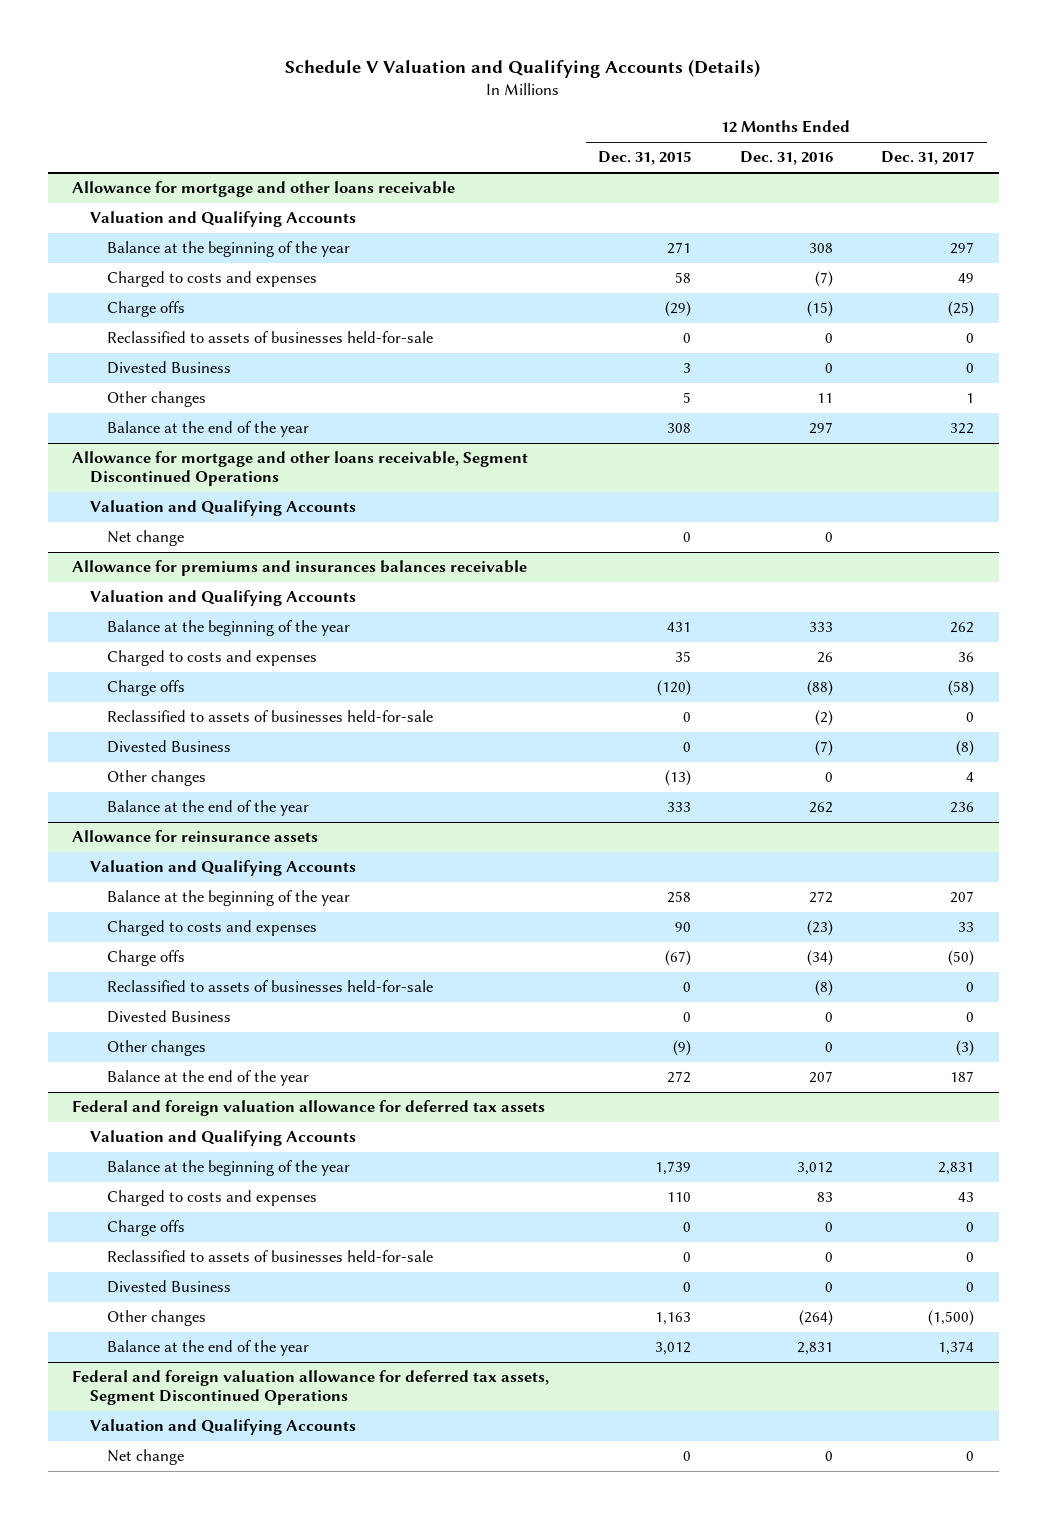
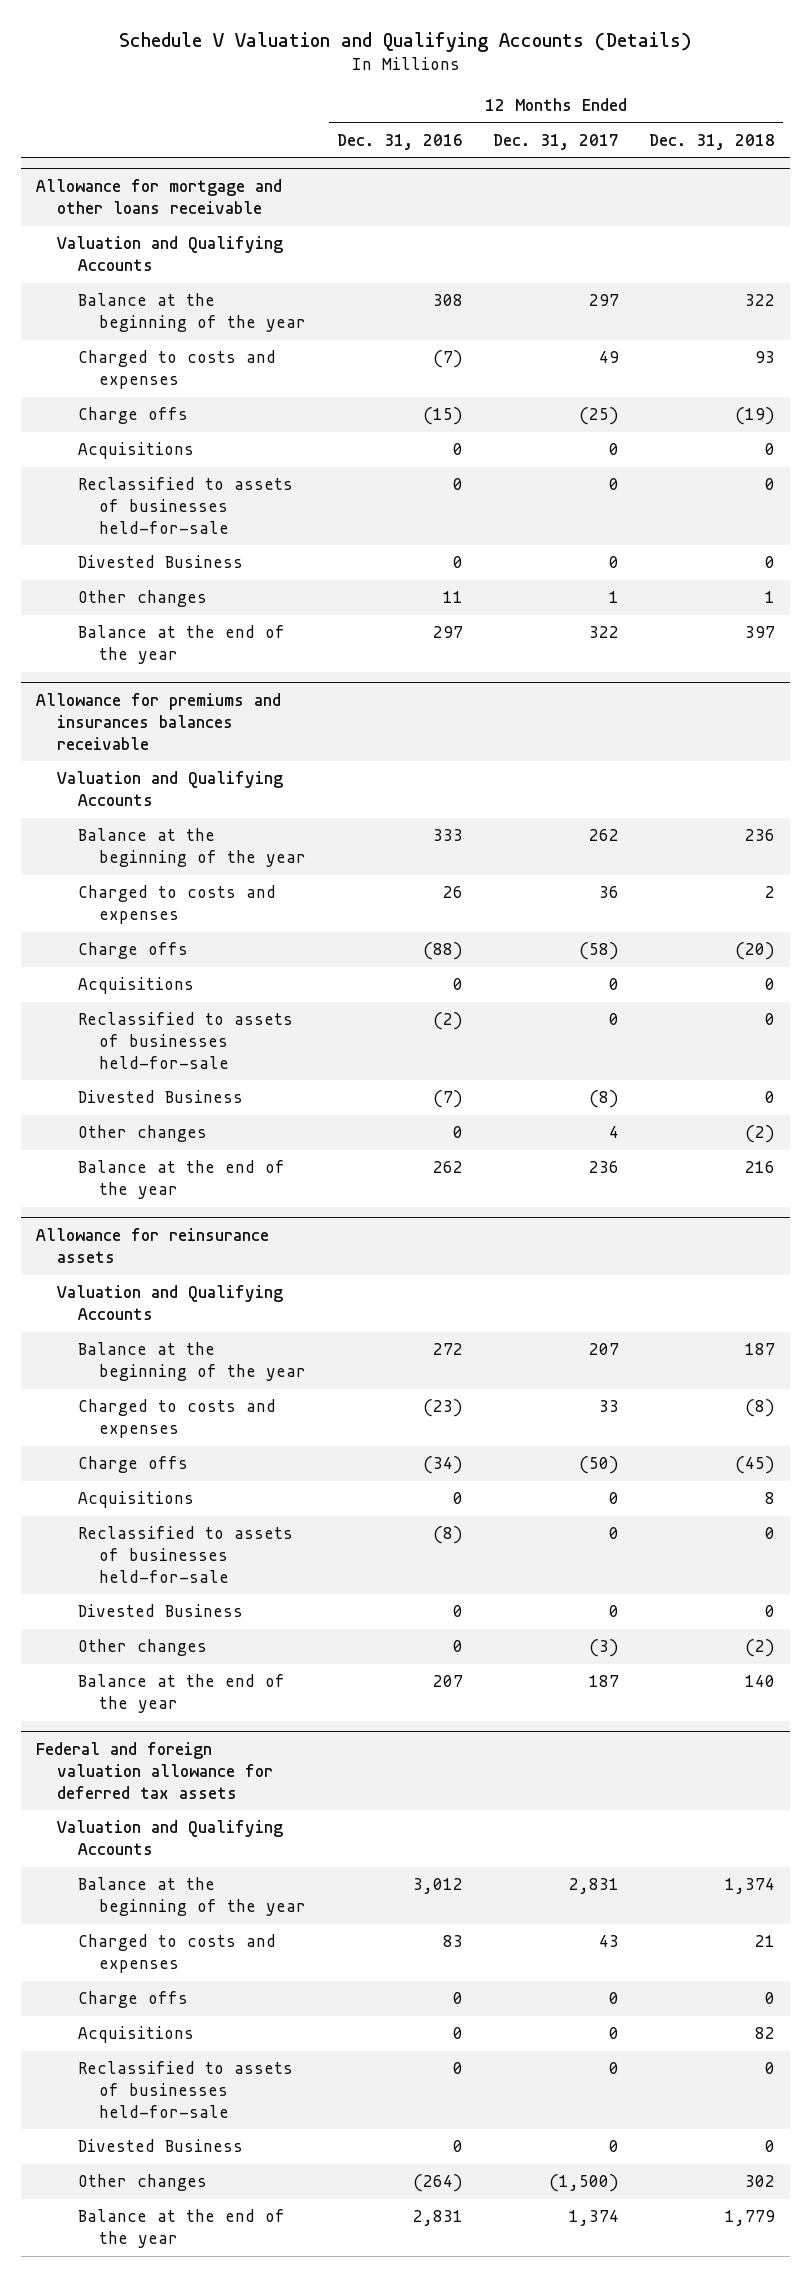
[598,151,692,166] Dec. 31, 2015 -> none
none -> [649,133,776,150] Dec. 31, 2018
none -> [78,442,195,460] Acquisitions
[72,451,529,487] Allowance for mortgage and other loans receivable, Segment Discontinued Operations -> none
[89,500,356,517] Valuation and Qualifying Accounts -> none
[106,530,184,547] Net change -> none
none -> [78,977,195,995] Acquisitions
none -> [78,1491,195,1509] Acquisitions
none -> [78,2026,195,2044] Acquisitions
[72,1370,550,1406] Federal and foreign valuation allowance for deferred tax assets, Segment Discontinued Operations -> none
[89,1419,356,1436] Valuation and Qualifying Accounts -> none
[106,1449,184,1466] Net change -> none

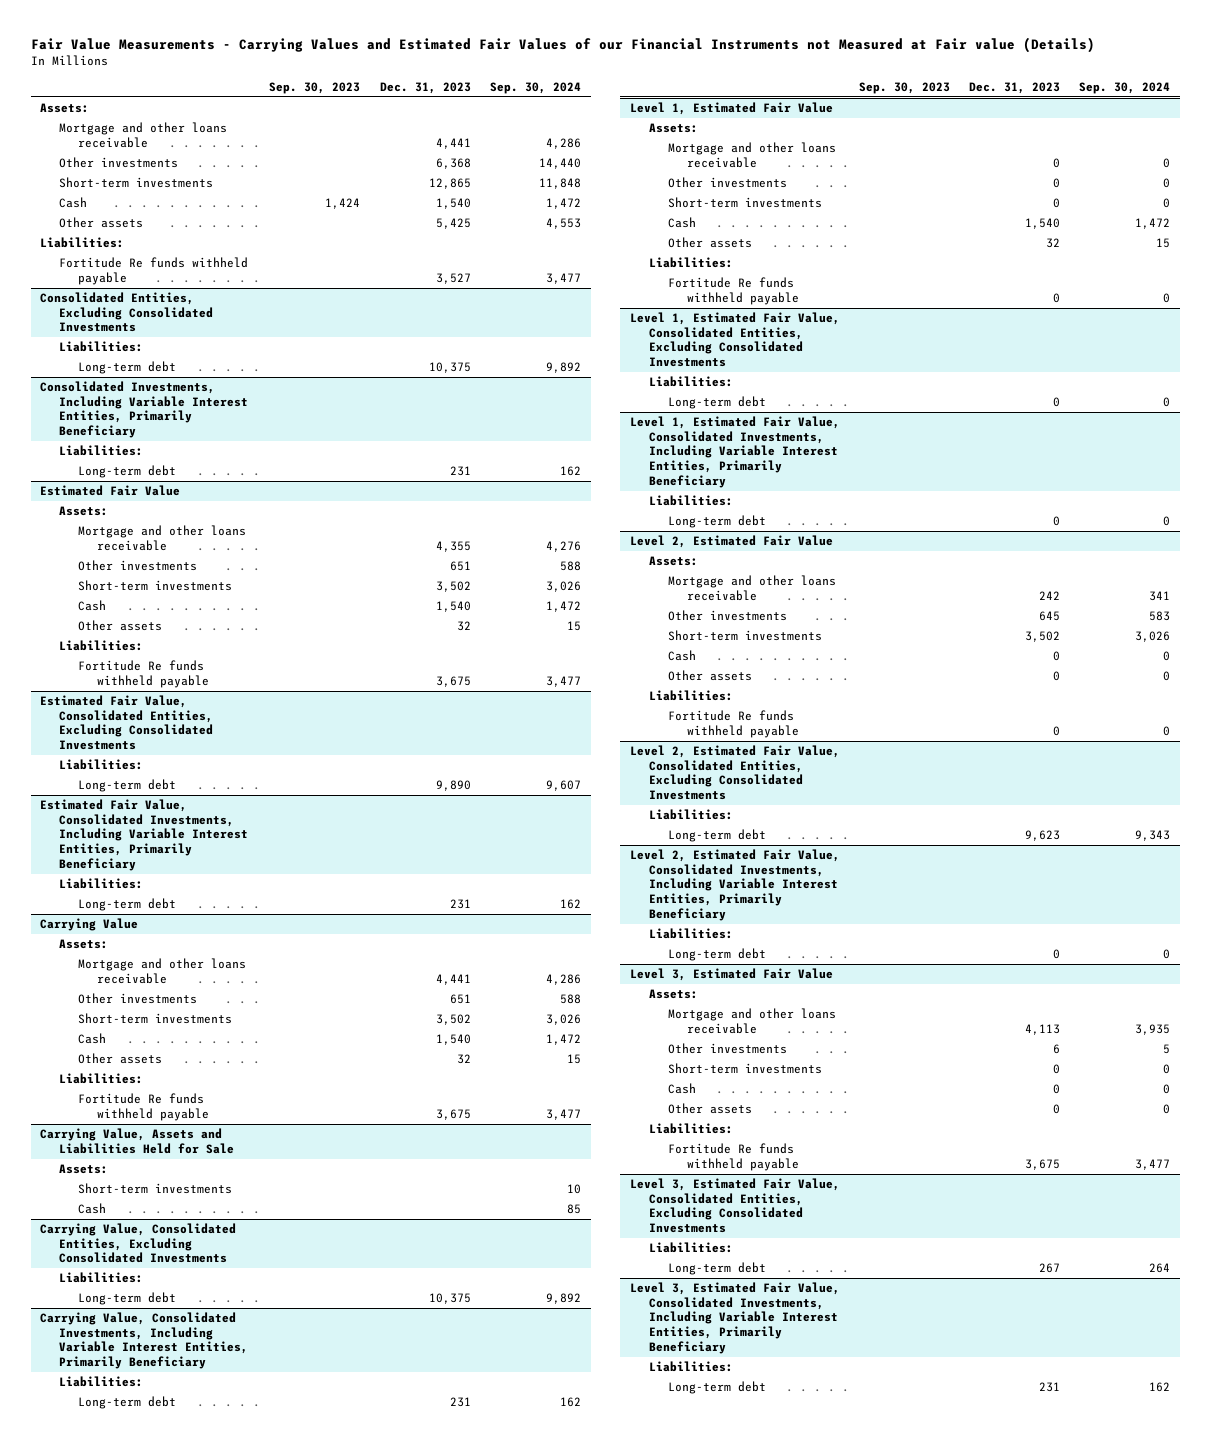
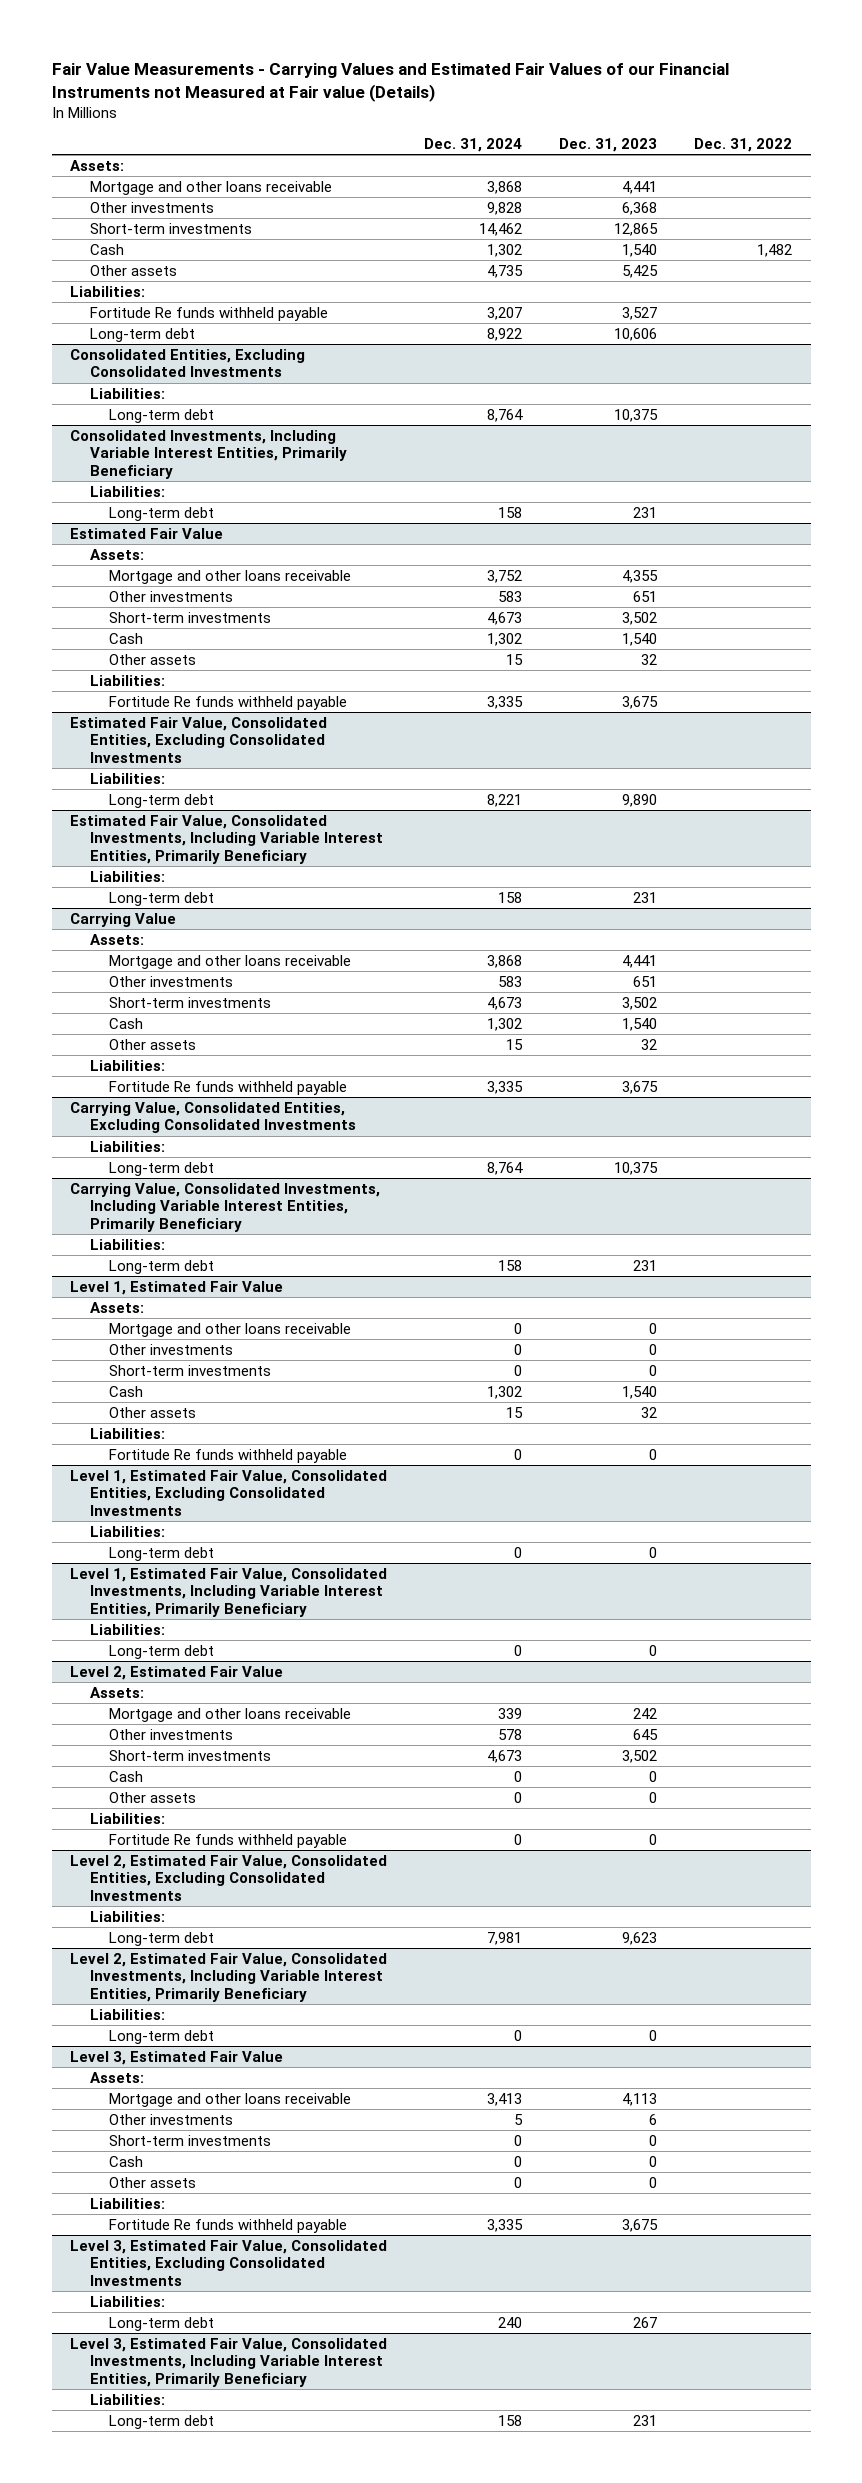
[269,81,361,94] Sep. 30, 2023 -> none
[489,81,581,94] Sep. 30, 2024 -> none
none -> [424,137,523,152] Dec. 31, 2024
none -> [694,137,793,152] Dec. 31, 2022
none -> [89,327,195,342] Long-term debt
[40,1128,235,1154] Carrying Value, Assets and Liabilities Held for Sale -> none
[59,1164,109,1175] Assets: -> none
[78,1183,233,1195] Short-term investments -> none
[78,1203,107,1215] Cash -> none

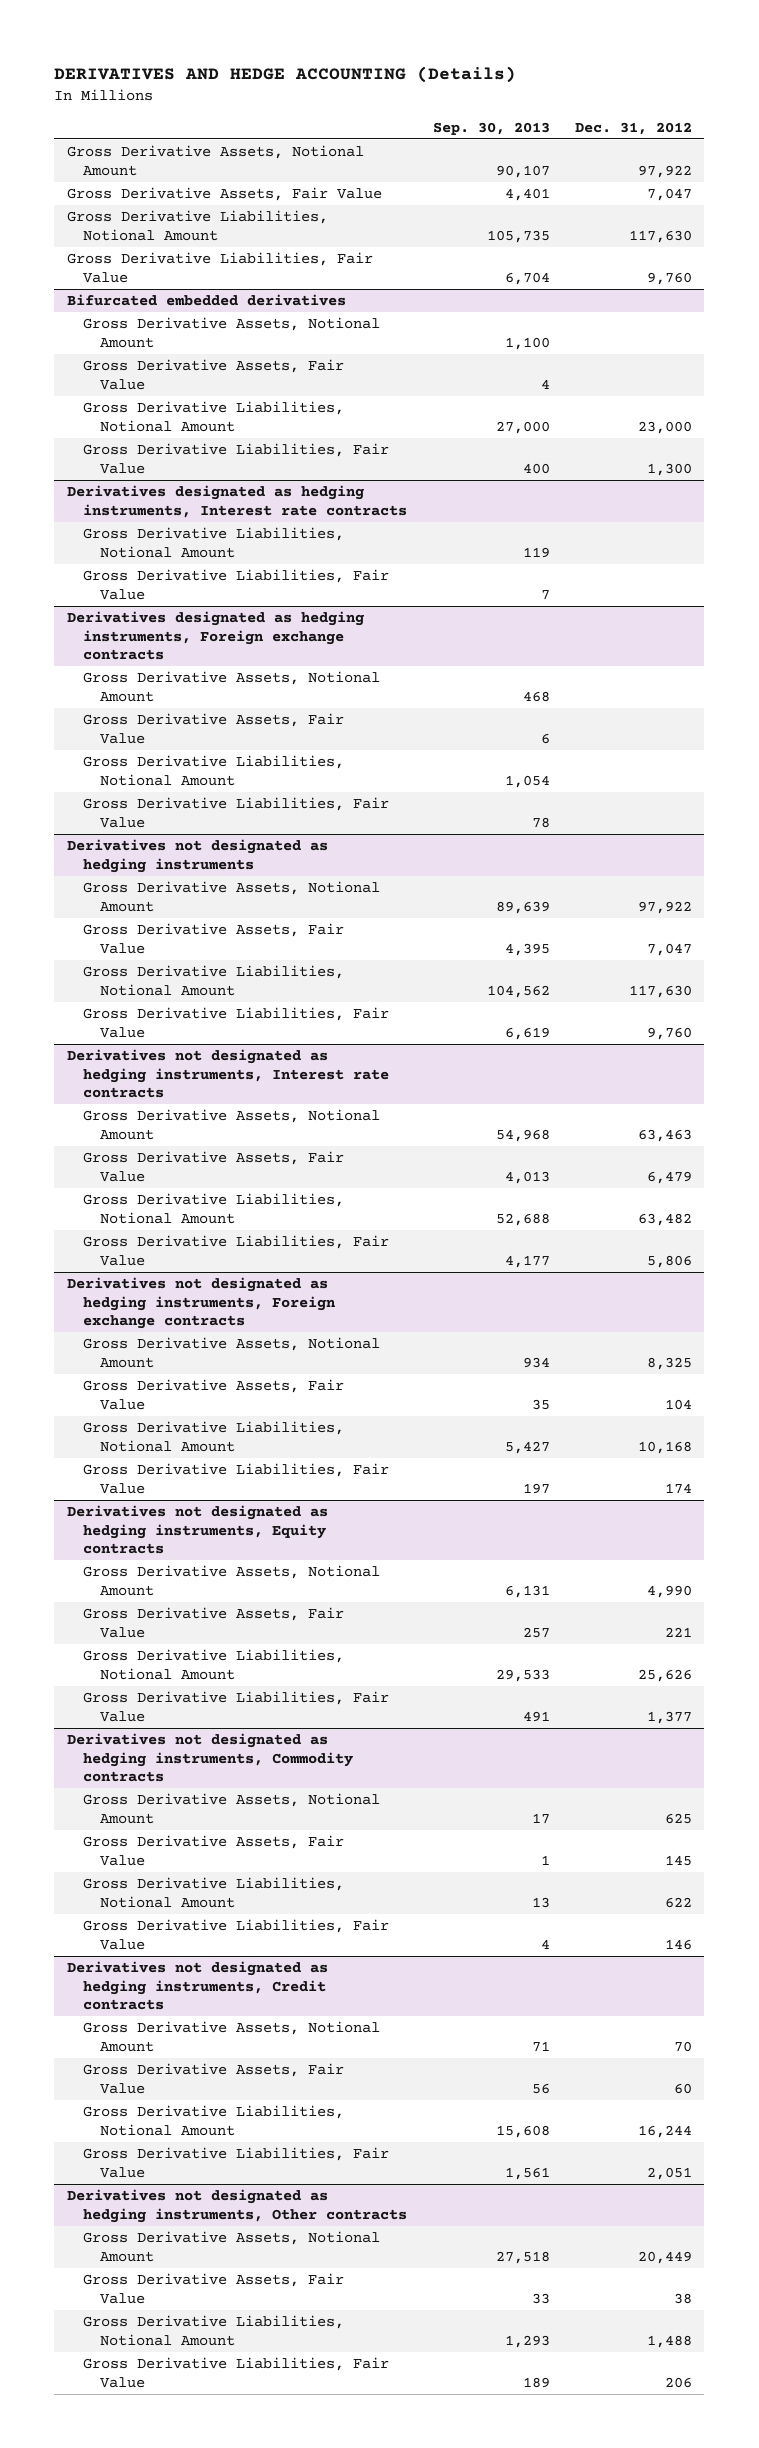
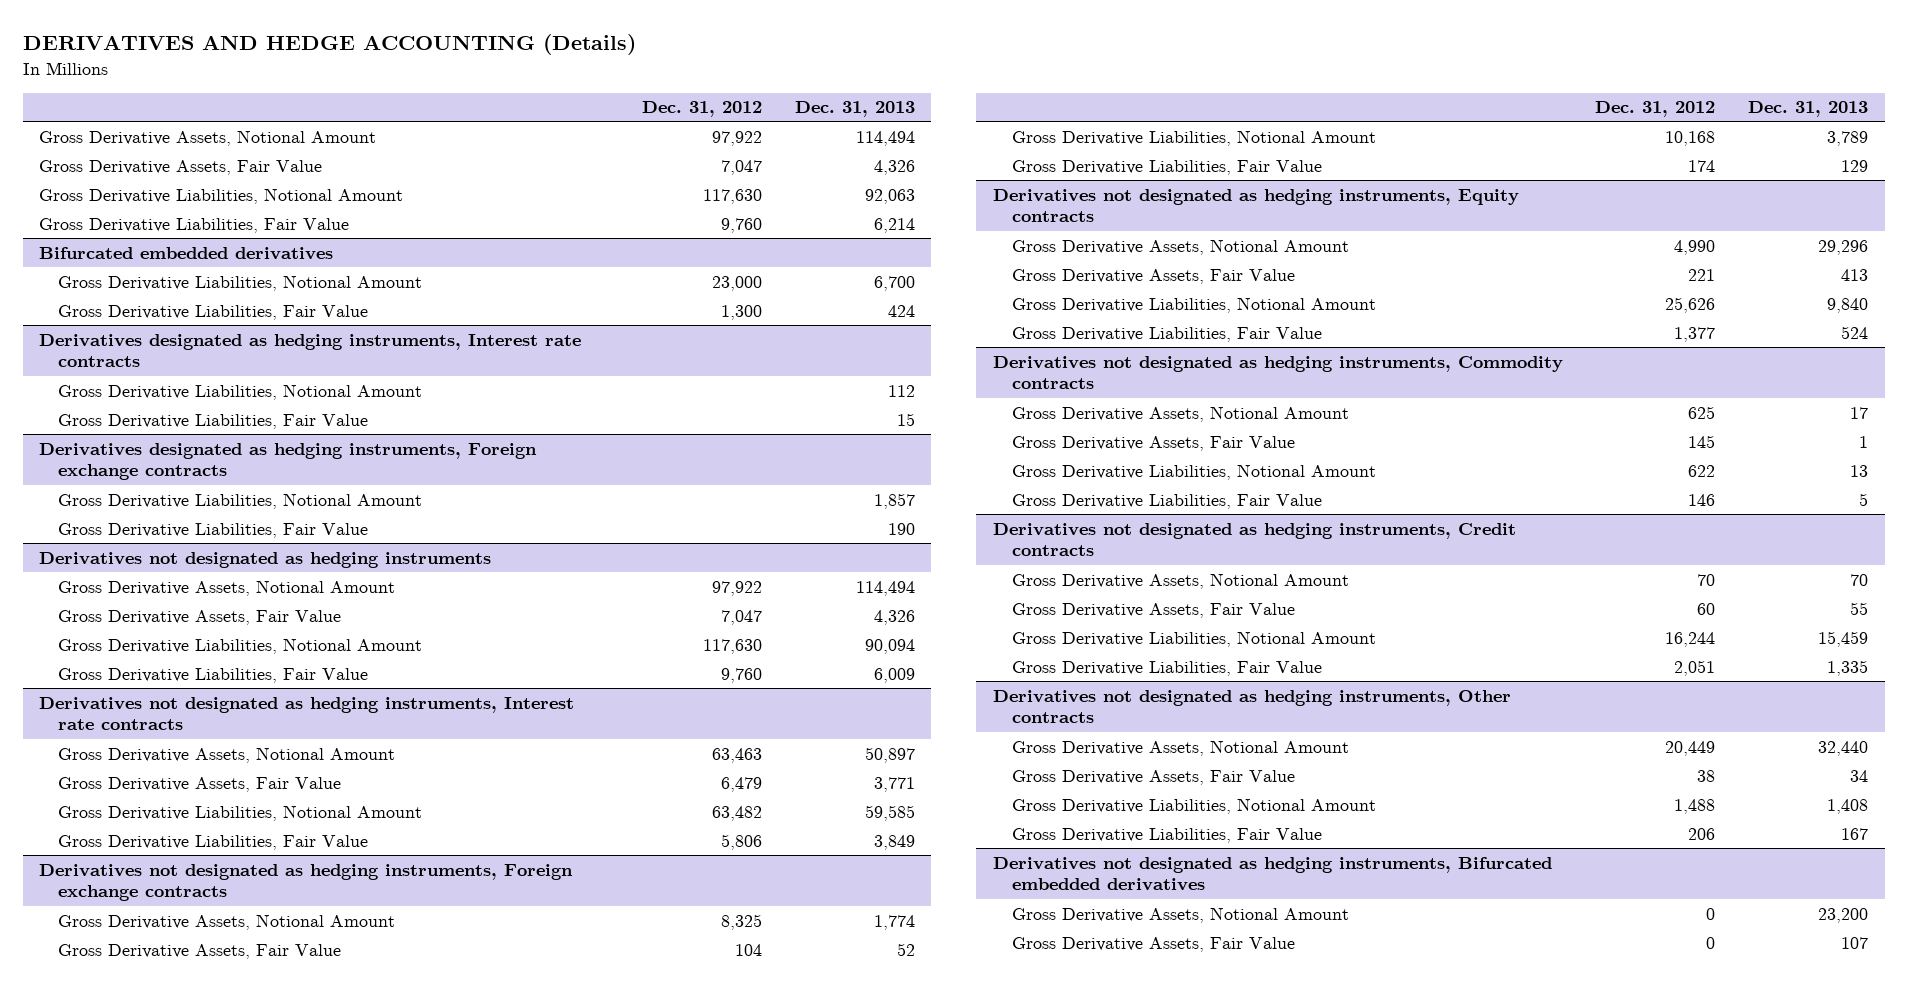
[432,121,550,135] Sep. 30, 2013 -> none
none -> [794,101,915,118] Dec. 31, 2013
[83,317,381,348] Gross Derivative Assets, Notional Amount -> none
[83,359,345,390] Gross Derivative Assets, Fair Value -> none
[83,671,381,702] Gross Derivative Assets, Notional Amount -> none
[83,713,345,744] Gross Derivative Assets, Fair Value -> none
none -> [992,856,1552,892] Derivatives not designated as hedging instruments, Bifurcated embedded derivatives
none -> [1011,906,1349,923] Gross Derivative Assets, Notional Amount
none -> [1011,936,1295,952] Gross Derivative Assets, Fair Value

